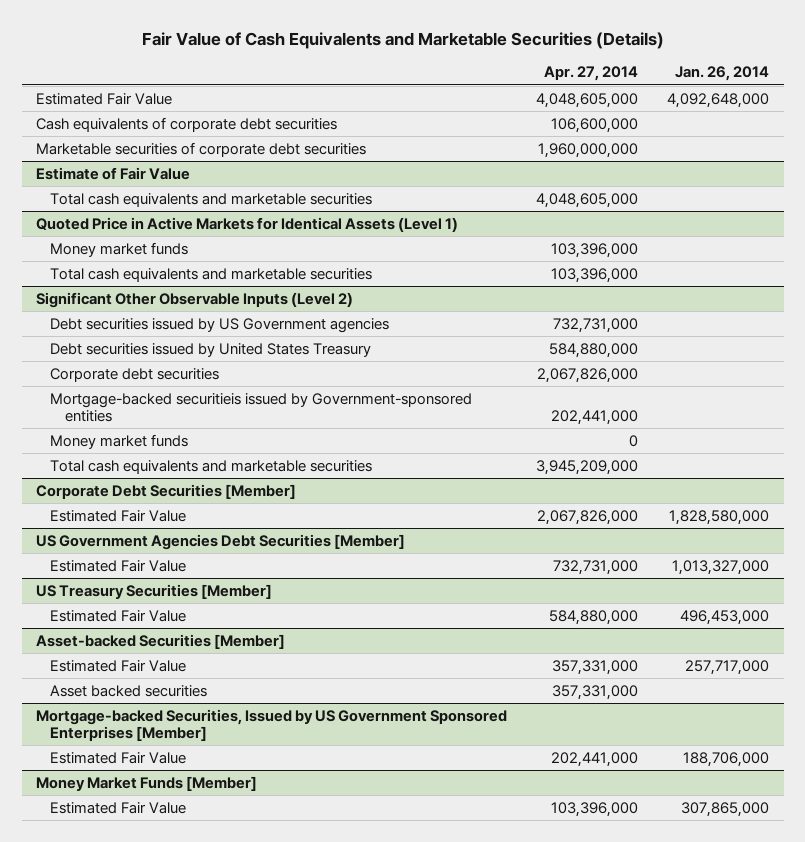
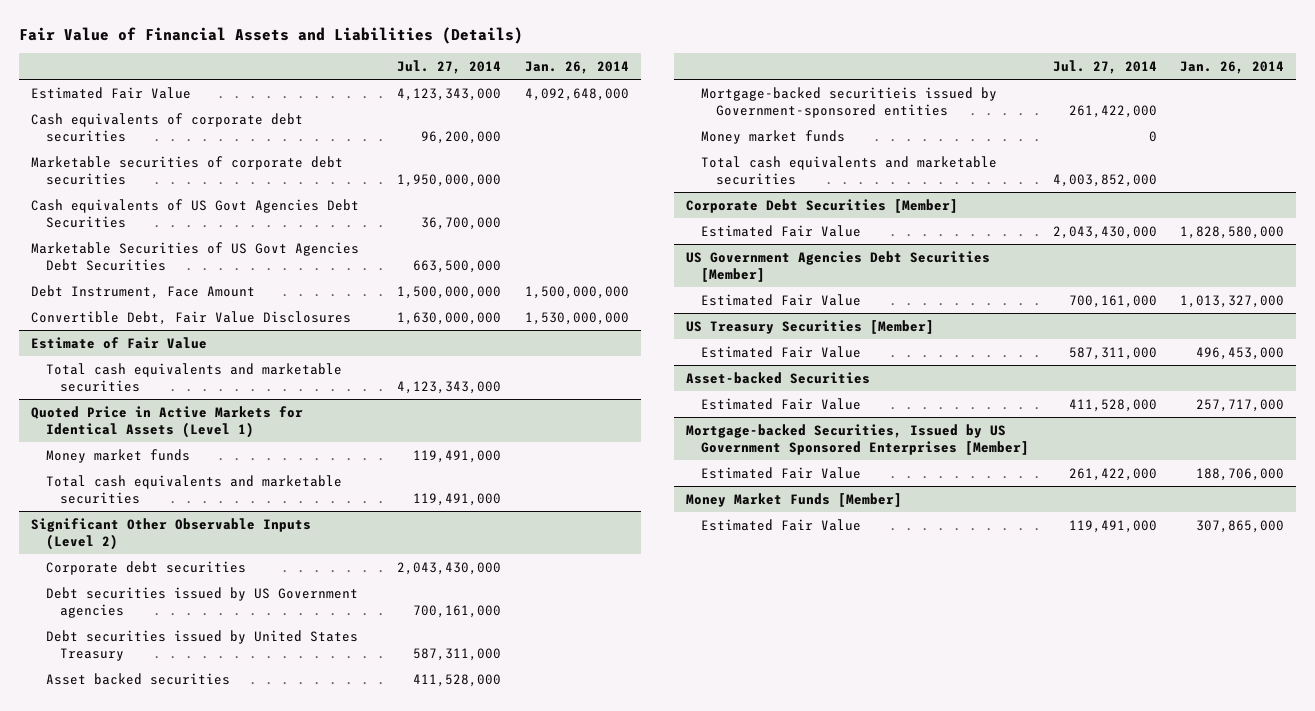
[141,31,664,49] Fair Value of Cash Equivalents and Marketable Securities (Details) -> [18,26,523,44] Fair Value of Financial Assets and Liabilities (Details)
[544,66,639,82] Apr. 27, 2014 -> none
none -> [397,59,502,74] Jul. 27, 2014
none -> [30,198,359,228] Cash equivalents of US Govt Agencies Debt Securities
none -> [30,241,359,271] Marketable Securities of US Govt Agencies Debt Securities
none -> [30,284,255,299] Debt Instrument, Face Amount
none -> [30,310,351,325] Convertible Debt, Fair Value Disclosures
[50,367,220,382] Corporate debt securities -> [45,560,246,575] Corporate debt securities
none -> [45,672,230,685] Asset backed securities
[36,633,286,649] Asset-backed Securities [Member] -> [686,371,871,384] Asset-backed Securities
[50,684,208,697] Asset backed securities -> none

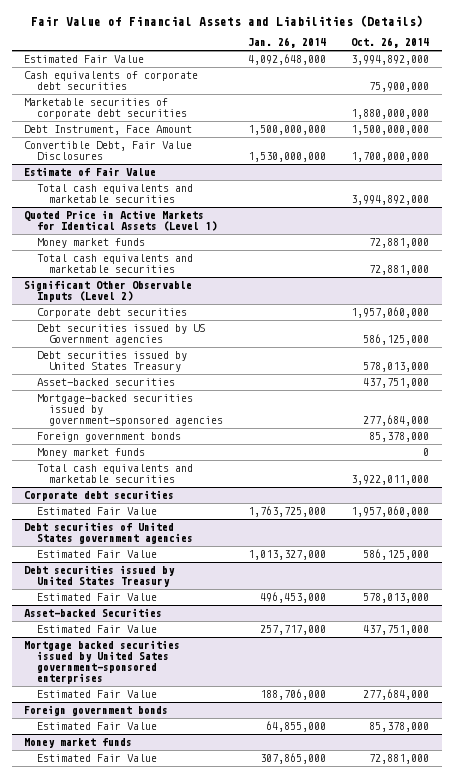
[397,59,502,74] Jul. 27, 2014 -> none
none -> [351,37,430,49] Oct. 26, 2014
[30,198,359,228] Cash equivalents of US Govt Agencies Debt Securities -> none
[30,241,359,271] Marketable Securities of US Govt Agencies Debt Securities -> none
[45,672,230,685] Asset backed securities -> [36,377,175,386] Asset-backed securities
[700,86,997,118] Mortgage-backed securitieis issued by Government-sponsored entities -> [36,393,223,427] Mortgage-backed securities issued by government-sponsored agencies
none -> [36,431,181,442] Foreign government bonds
[686,198,959,213] Corporate Debt Securities [Member] -> [24,489,175,501] Corporate debt securities
[1180,225,1285,239] 1,828,580,000 -> [247,505,326,517] 1,763,725,000
[686,250,991,282] US Government Agencies Debt Securities [Member] -> [24,521,193,545] Debt securities of United States government agencies
[686,319,935,334] US Treasury Securities [Member] -> [24,564,176,588] Debt securities issued by United States Treasury
[686,423,1029,455] Mortgage-backed Securities, Issued by US Government Sponsored Enterprises [Member] -> [24,639,181,685] Mortgage backed securities issued by United Sates government-sponsored enterprises
none -> [24,704,169,716] Foreign government bonds
none -> [36,721,157,730] Estimated Fair Value
[686,492,903,507] Money Market Funds [Member] -> [24,737,133,748] Money market funds

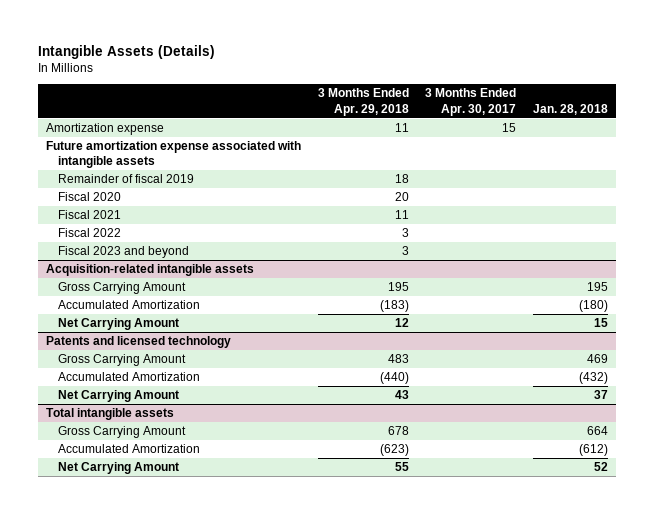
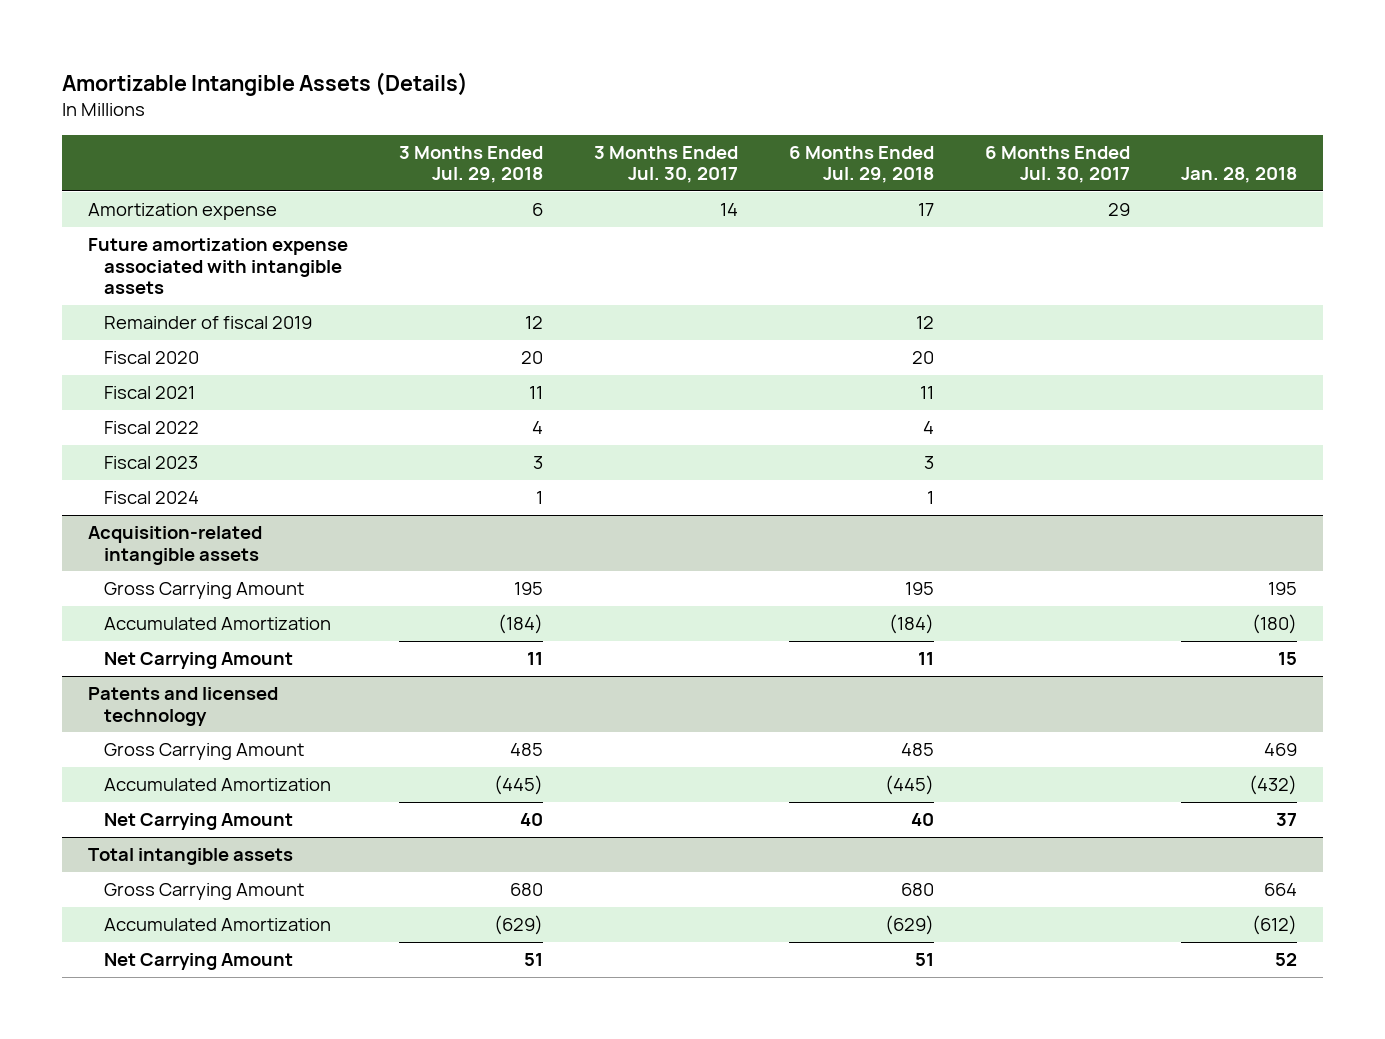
[38,45,216,60] Intangible Assets (Details) -> [62,71,469,96] Amortizable Intangible Assets (Details)
[317,88,409,116] 3 Months Ended Apr. 29, 2018 -> none
[425,88,517,116] 3 Months Ended Apr. 30, 2017 -> none
none -> [398,145,543,184] 3 Months Ended Jul. 29, 2018
none -> [593,145,738,184] 3 Months Ended Jul. 30, 2017
none -> [788,145,934,184] 6 Months Ended Jul. 29, 2018
none -> [985,145,1131,184] 6 Months Ended Jul. 30, 2017
[57,246,189,259] Fiscal 2023 and beyond -> [104,456,199,470] Fiscal 2023
none -> [104,491,200,505] Fiscal 2024

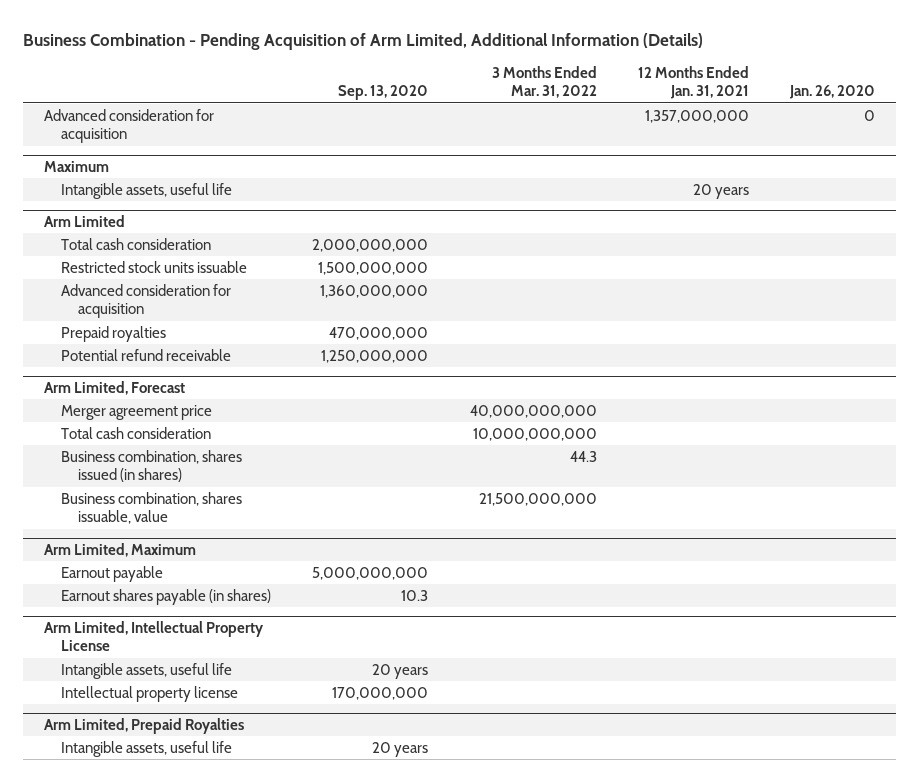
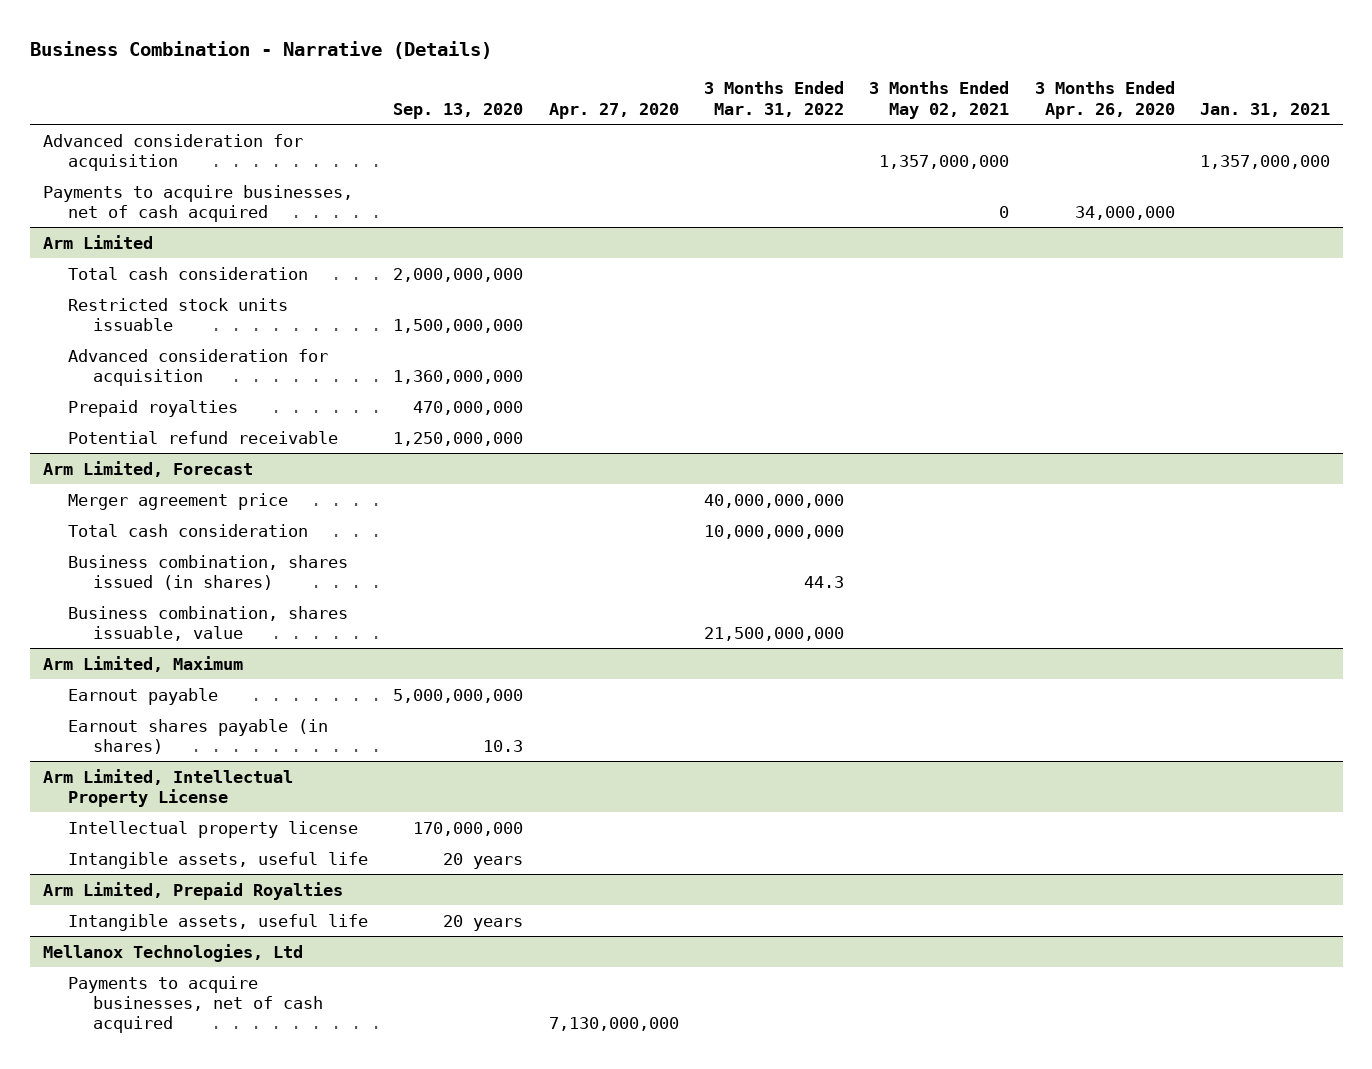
[23,33,704,51] Business Combination - Pending Acquisition of Arm Limited, Additional Information (Details) -> [29,40,492,59] Business Combination - Narrative (Details)
[637,65,749,100] 12 Months Ended Jan. 31, 2021 -> none
[789,85,876,100] Jan. 26, 2020 -> none
none -> [548,102,679,119] Apr. 27, 2020
none -> [869,81,1010,119] 3 Months Ended May 02, 2021
none -> [1034,81,1175,119] 3 Months Ended Apr. 26, 2020
none -> [1199,102,1330,117] Jan. 31, 2021
[43,161,109,173] Maximum -> none
[60,182,232,199] Intangible assets, useful life -> none
none -> [42,184,353,222] Payments to acquire businesses, net of cash acquired
[60,662,232,679] Intangible assets, useful life -> [67,851,368,869] Intangible assets, useful life
none -> [42,943,303,962] Mellanox Technologies, Ltd
none -> [67,975,324,1034] Payments to acquire businesses, net of cash acquired

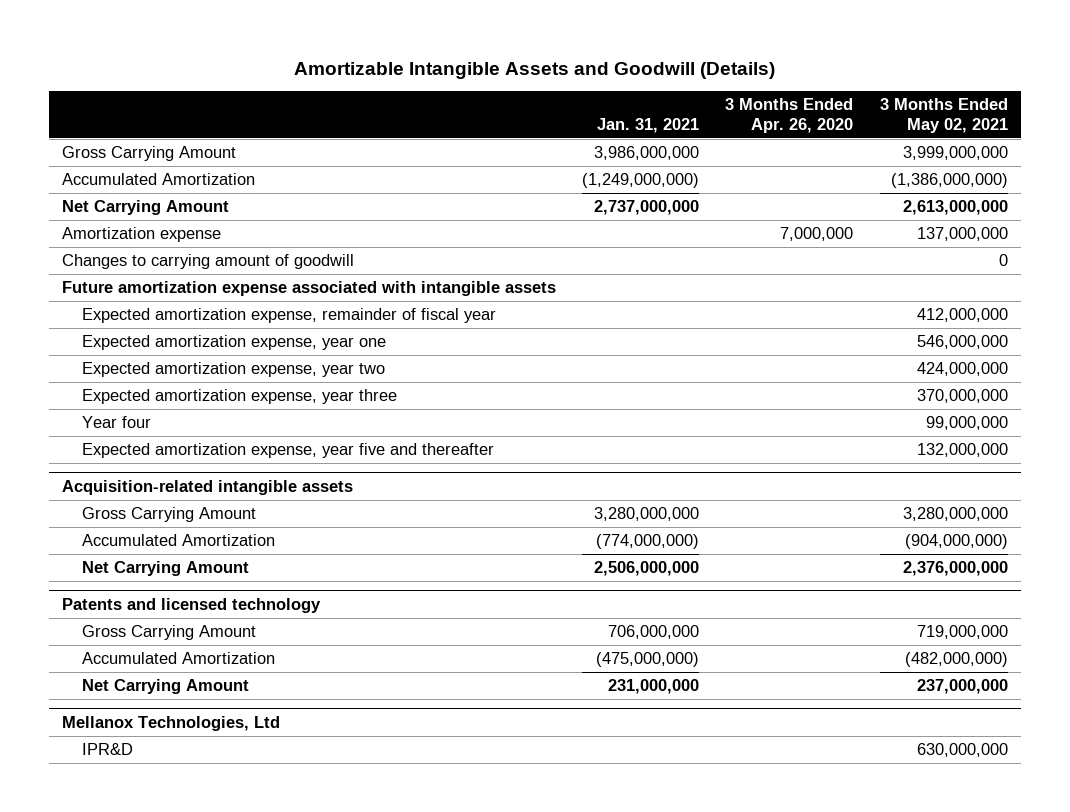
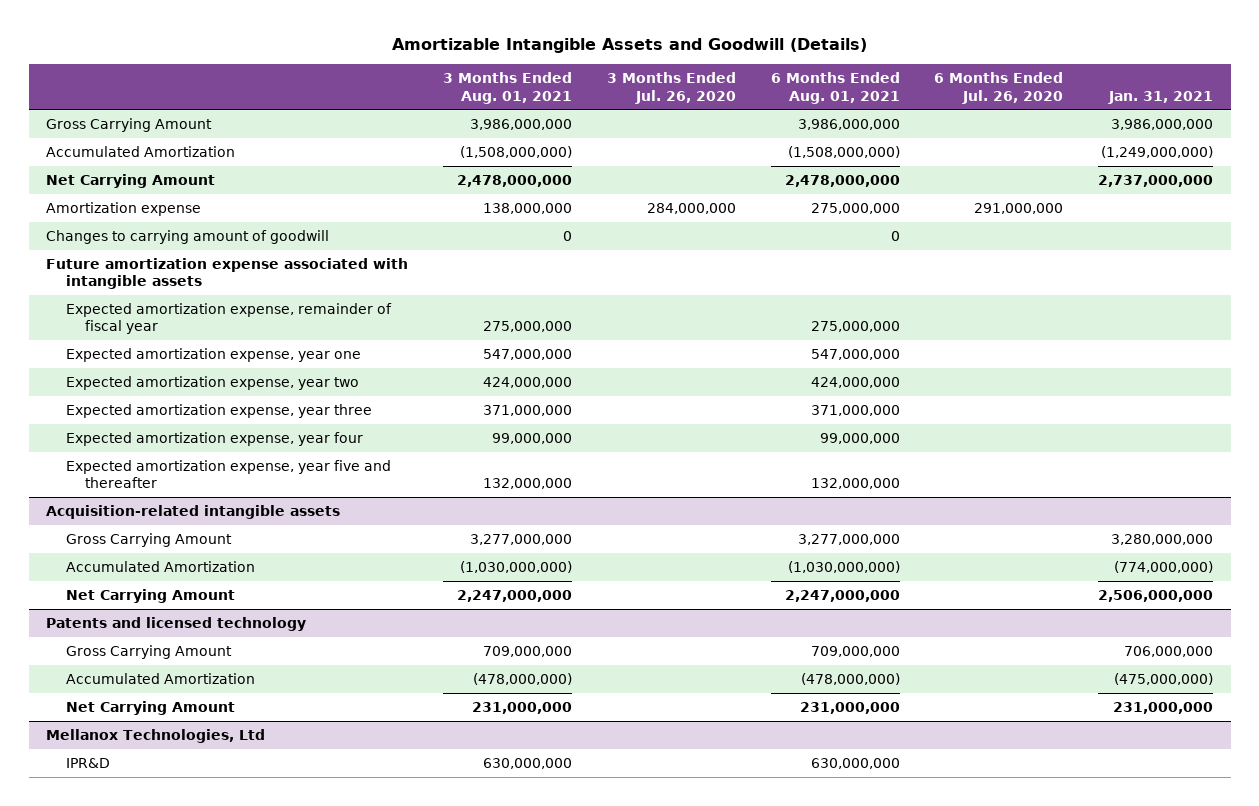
[725,98,854,133] 3 Months Ended Apr. 26, 2020 -> none
[879,98,1008,133] 3 Months Ended May 02, 2021 -> none
none -> [442,72,572,104] 3 Months Ended Aug. 01, 2021
none -> [606,72,736,104] 3 Months Ended Jul. 26, 2020
none -> [770,72,900,104] 6 Months Ended Aug. 01, 2021
none -> [934,72,1064,104] 6 Months Ended Jul. 26, 2020
[82,416,152,429] Year four -> [65,432,363,447] Expected amortization expense, year four

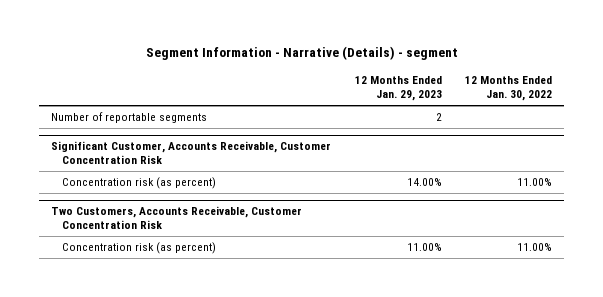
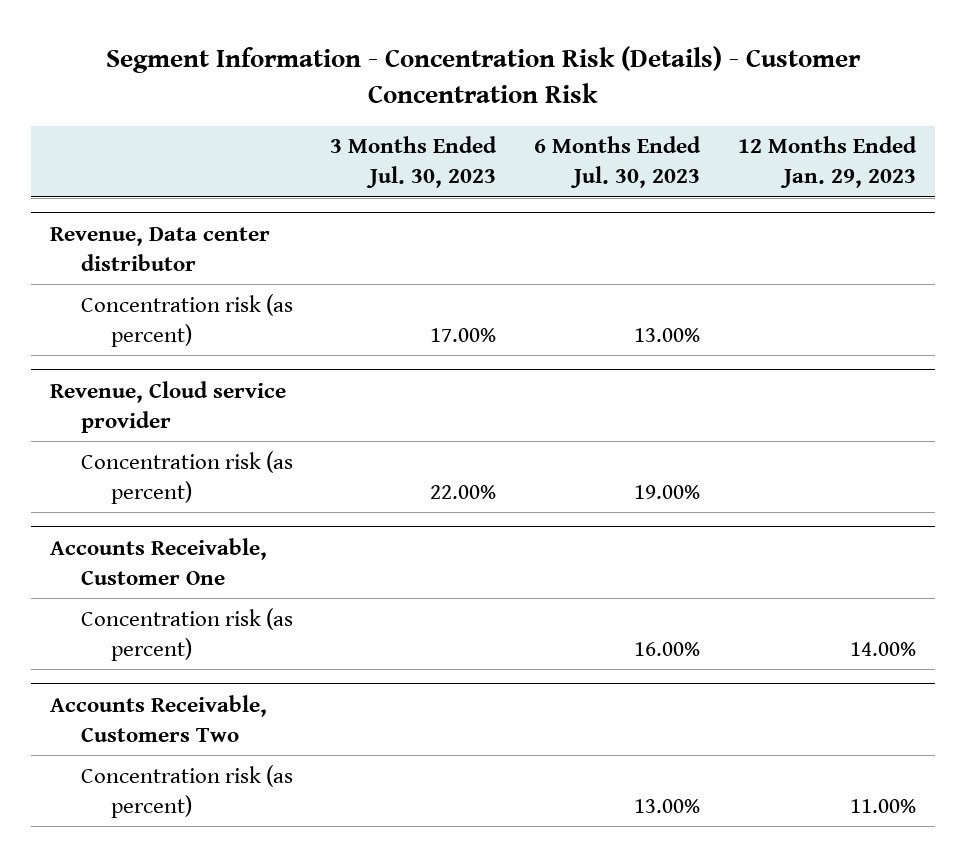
[145,46,458,61] Segment Information - Narrative (Details) - segment -> [105,45,861,103] Segment Information - Concentration Risk (Details) - Customer Concentration Risk
[465,76,553,102] 12 Months Ended Jan. 30, 2022 -> none
none -> [330,136,498,189] 3 Months Ended Jul. 30, 2023
none -> [534,136,702,189] 6 Months Ended Jul. 30, 2023
[51,112,208,124] Number of reportable segments -> none
none -> [49,226,270,271] Revenue, Data center distributor
none -> [80,293,293,347] Concentration risk (as percent)
none -> [49,380,286,433] Revenue, Cloud service provider
none -> [80,450,293,504] Concentration risk (as percent)
[51,141,332,165] Significant Customer, Accounts Receivable, Customer Concentration Risk -> [49,537,267,585] Accounts Receivable, Customer One
[51,206,303,230] Two Customers, Accounts Receivable, Customer Concentration Risk -> [49,694,267,742] Accounts Receivable, Customers Two

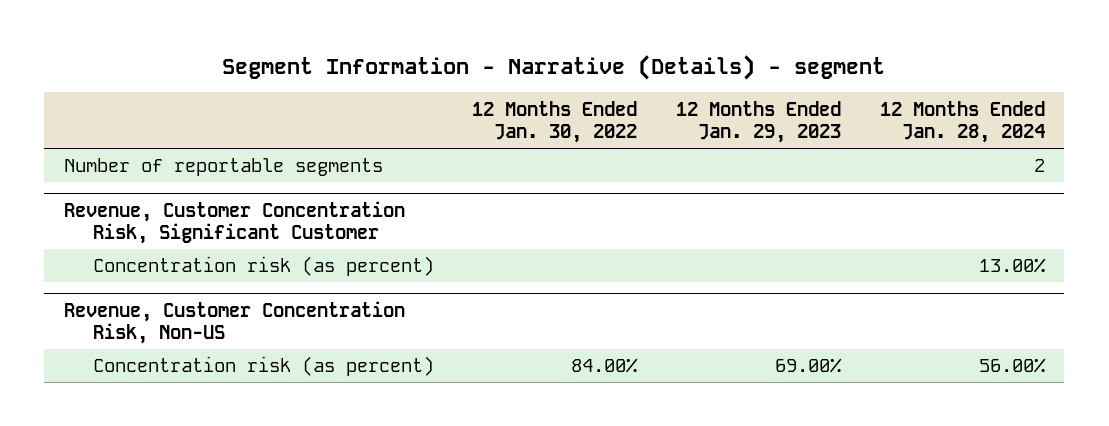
[105,45,861,103] Segment Information - Concentration Risk (Details) - Customer Concentration Risk -> [222,54,886,80] Segment Information - Narrative (Details) - segment
[330,136,498,189] 3 Months Ended Jul. 30, 2023 -> none
[534,136,702,189] 6 Months Ended Jul. 30, 2023 -> none
none -> [472,100,638,144] 12 Months Ended Jan. 30, 2022
none -> [879,100,1045,144] 12 Months Ended Jan. 28, 2024
[49,226,270,271] Revenue, Data center distributor -> none
[80,293,293,347] Concentration risk (as percent) -> none
[49,380,286,433] Revenue, Cloud service provider -> none
[80,450,293,504] Concentration risk (as percent) -> none
[49,537,267,585] Accounts Receivable, Customer One -> none
[80,607,293,661] Concentration risk (as percent) -> none
[49,694,267,742] Accounts Receivable, Customers Two -> none
[80,764,293,818] Concentration risk (as percent) -> none
none -> [63,158,383,177] Number of reportable segments
none -> [63,200,405,244] Revenue, Customer Concentration Risk, Significant Customer
none -> [92,256,434,277] Concentration risk (as percent)
none -> [63,300,405,344] Revenue, Customer Concentration Risk, Non-US
none -> [92,356,434,377] Concentration risk (as percent)

